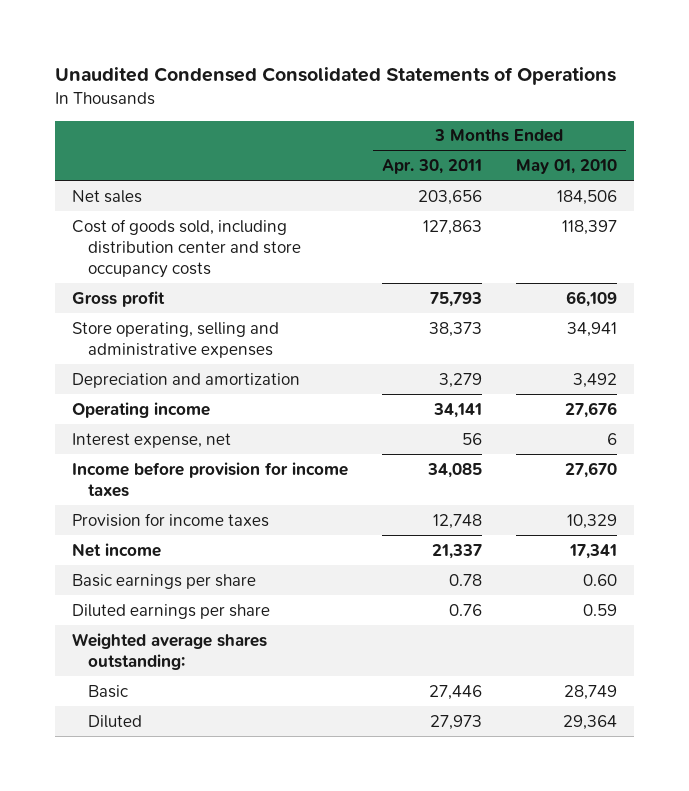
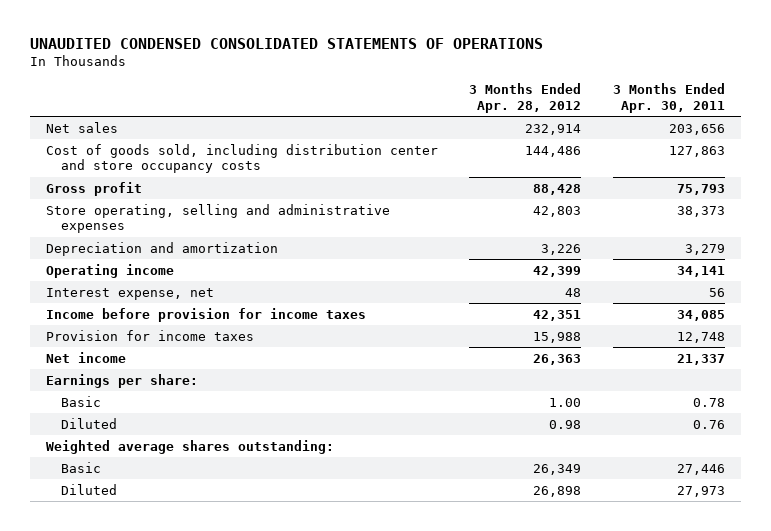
[54,66,616,85] Unaudited Condensed Consolidated Statements of Operations -> [29,38,543,50] UNAUDITED CONDENSED CONSOLIDATED STATEMENTS OF OPERATIONS
[516,159,618,175] May 01, 2010 -> none
none -> [469,83,582,113] 3 Months Ended Apr. 28, 2012
none -> [45,373,198,388] Earnings per share:
[71,573,256,589] Basic earnings per share -> [61,395,102,407] Basic
[71,603,270,619] Diluted earnings per share -> [61,417,118,429] Diluted

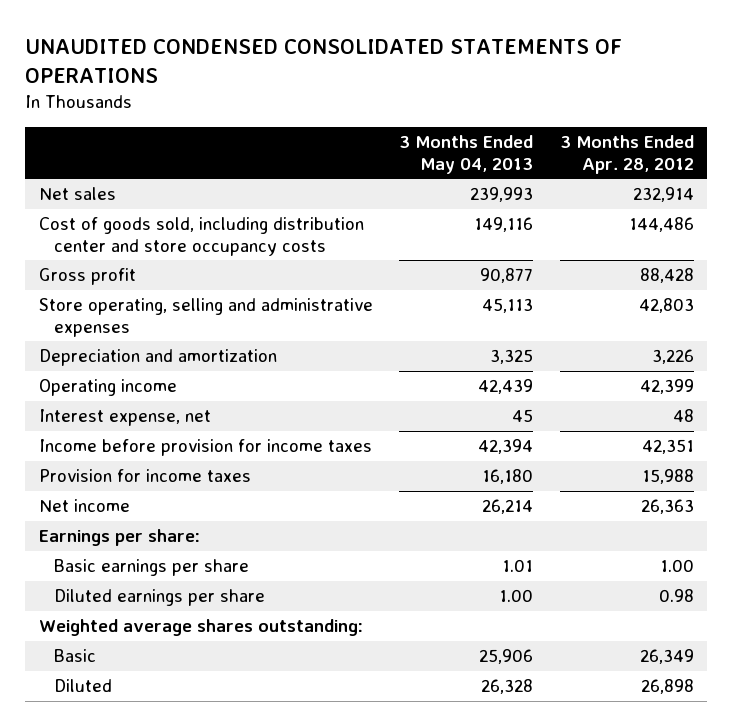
[612,83,725,113] 3 Months Ended Apr. 30, 2011 -> none
none -> [399,135,534,174] 3 Months Ended May 04, 2013
[61,395,102,407] Basic -> [54,559,250,577] Basic earnings per share
[61,417,118,429] Diluted -> [54,589,266,607] Diluted earnings per share

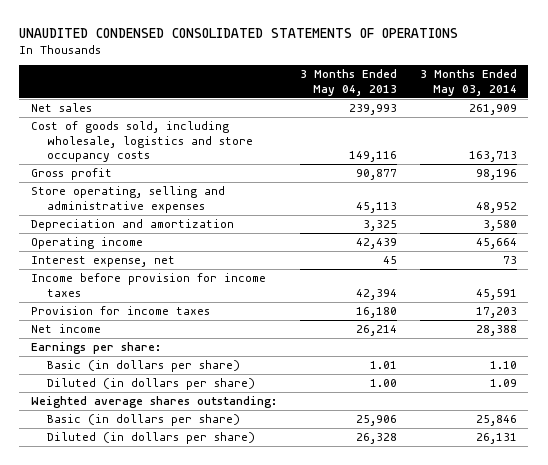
[560,135,695,174] 3 Months Ended Apr. 28, 2012 -> none
none -> [419,69,517,96] 3 Months Ended May 03, 2014
[38,217,364,256] Cost of goods sold, including distribution center and store occupancy costs -> [30,121,254,163] Cost of goods sold, including wholesale, logistics and store occupancy costs
[54,559,250,577] Basic earnings per share -> [47,360,241,373] Basic (in dollars per share)
[54,589,266,607] Diluted earnings per share -> [47,378,256,391] Diluted (in dollars per share)
[54,649,97,663] Basic -> [47,414,241,427] Basic (in dollars per share)
[54,679,113,693] Diluted -> [47,432,256,445] Diluted (in dollars per share)

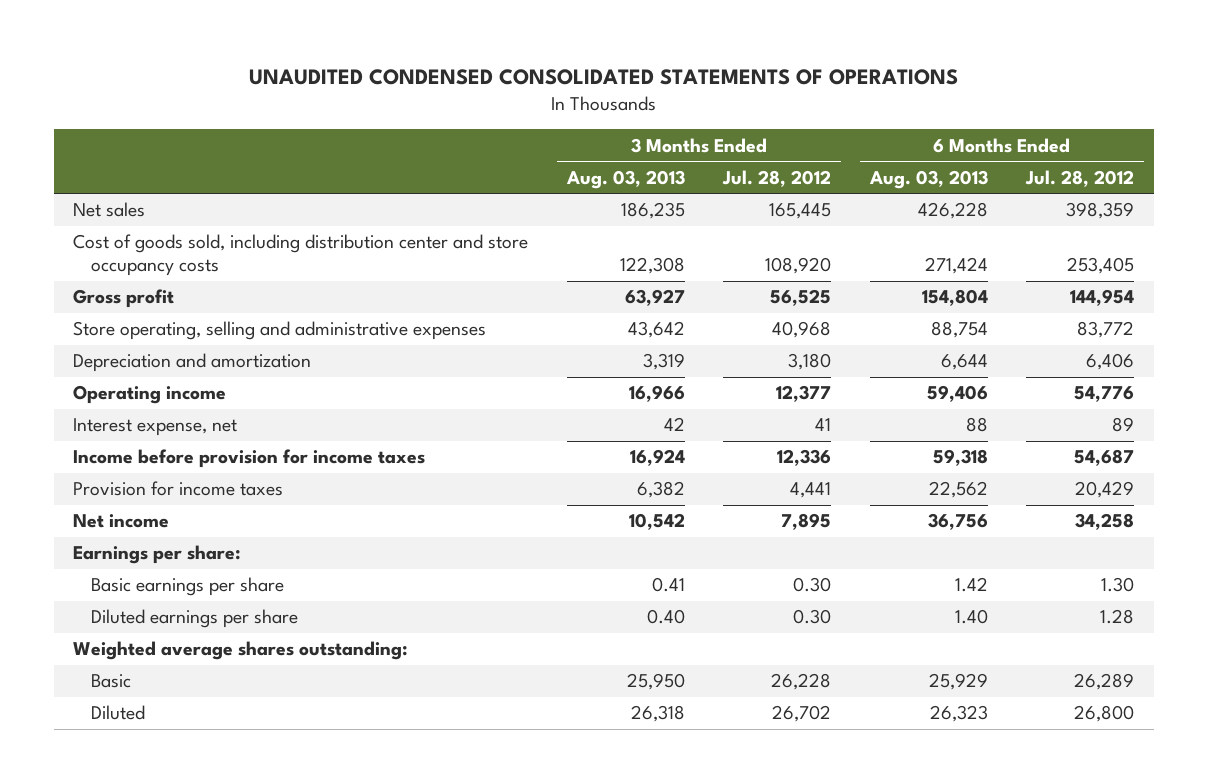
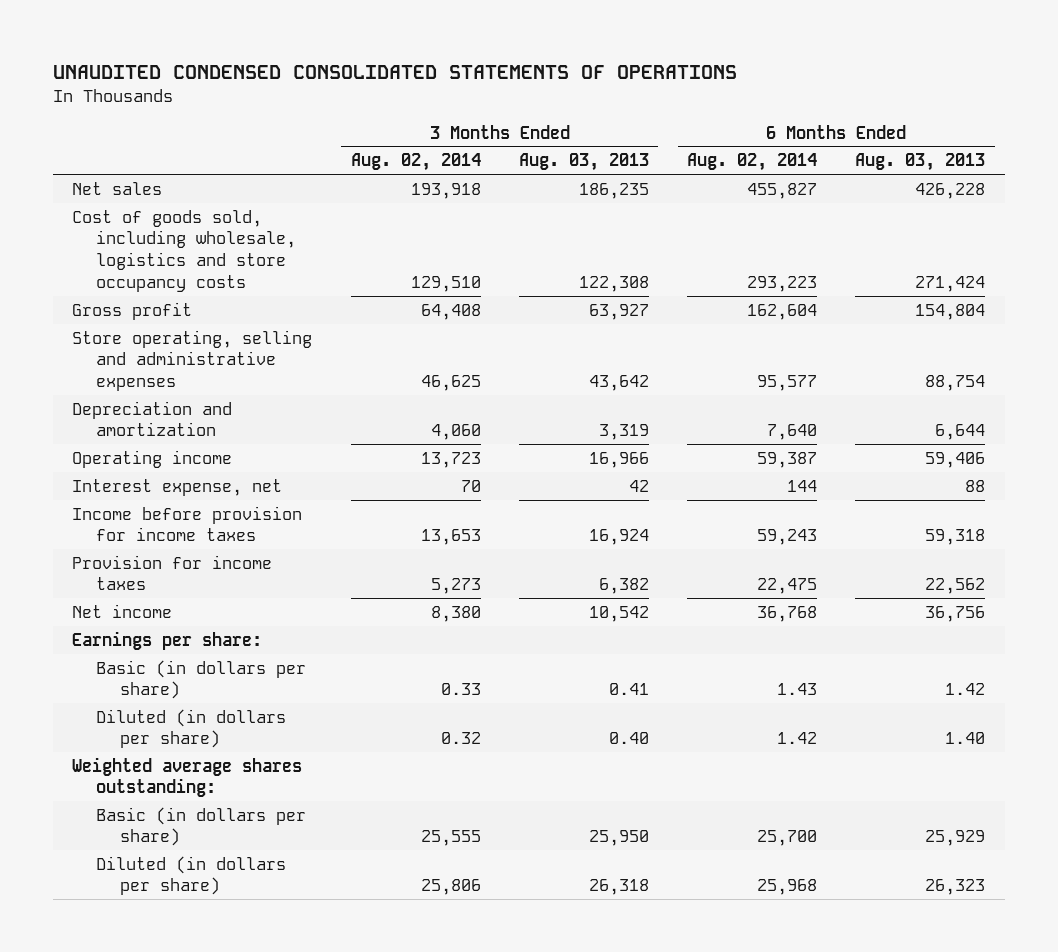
[722,169,832,187] Jul. 28, 2012 -> none
[1025,169,1135,187] Jul. 28, 2012 -> none
none -> [350,153,481,172] Aug. 02, 2014
none -> [687,153,818,172] Aug. 02, 2014
[73,234,529,277] Cost of goods sold, including distribution center and store occupancy costs -> [72,209,297,292] Cost of goods sold, including wholesale, logistics and store occupancy costs
[91,577,285,597] Basic earnings per share -> [96,659,307,700] Basic (in dollars per share)
[91,609,299,629] Diluted earnings per share -> [96,708,287,749] Diluted (in dollars per share)
[91,674,132,689] Basic -> [96,806,307,847] Basic (in dollars per share)
[91,705,146,721] Diluted -> [96,855,287,896] Diluted (in dollars per share)

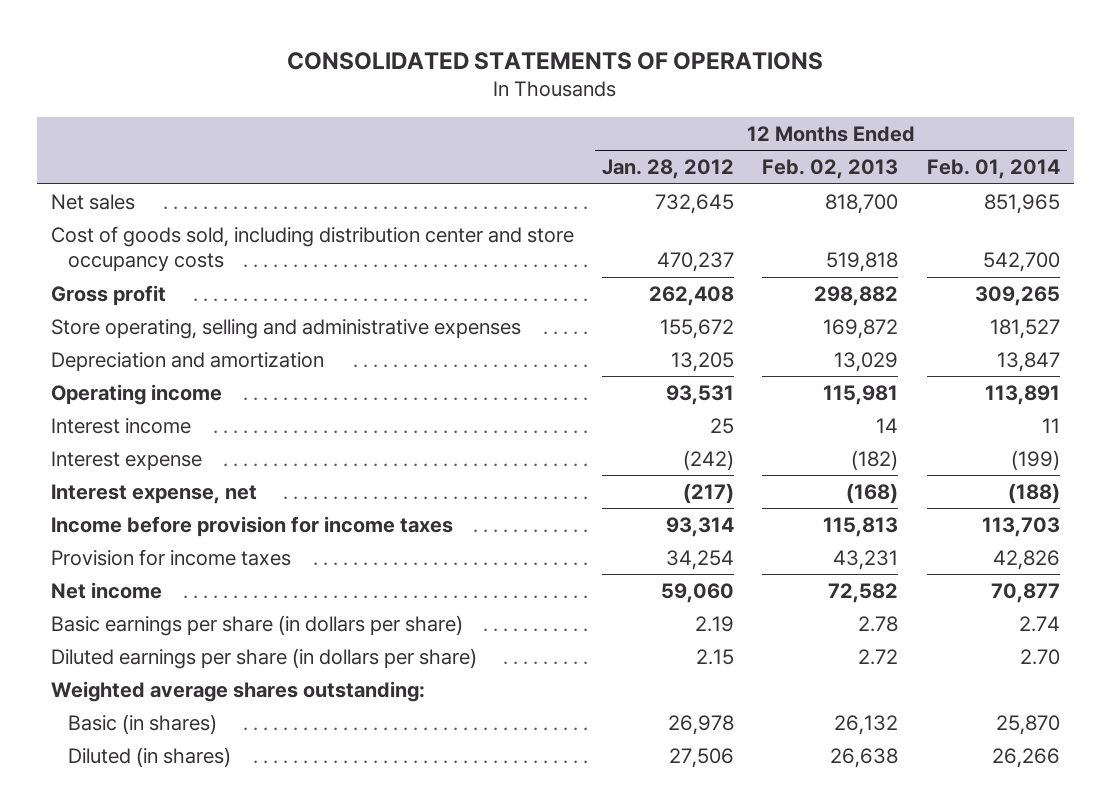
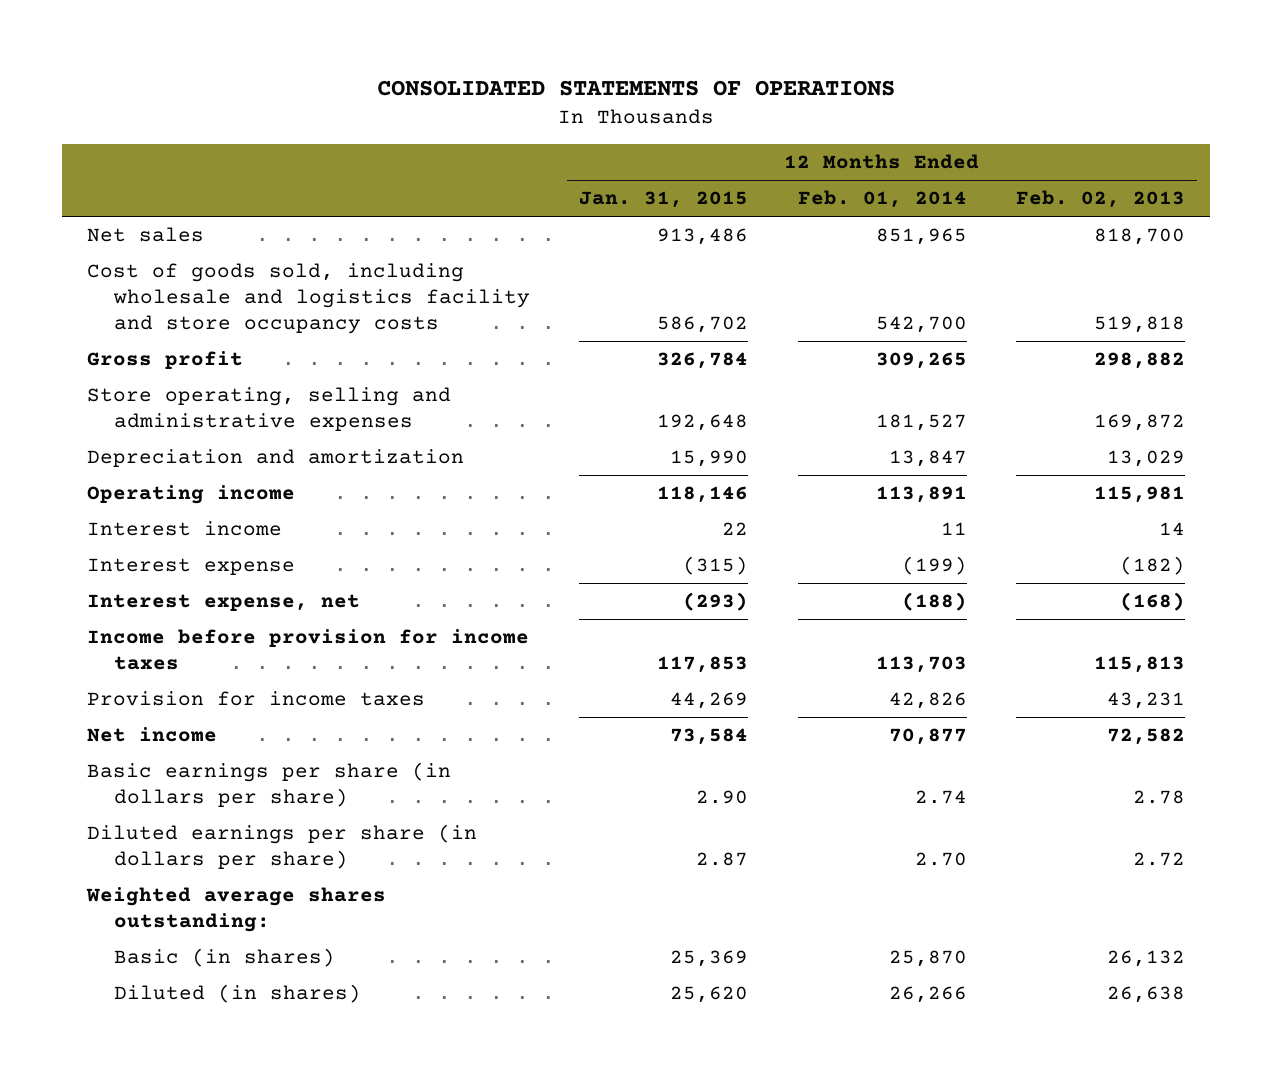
[602,159,735,180] Jan. 28, 2012 -> none
none -> [579,191,749,209] Jan. 31, 2015
[50,225,574,273] Cost of goods sold, including distribution center and store occupancy costs -> [86,263,530,335] Cost of goods sold, including wholesale and logistics facility and store occupancy costs

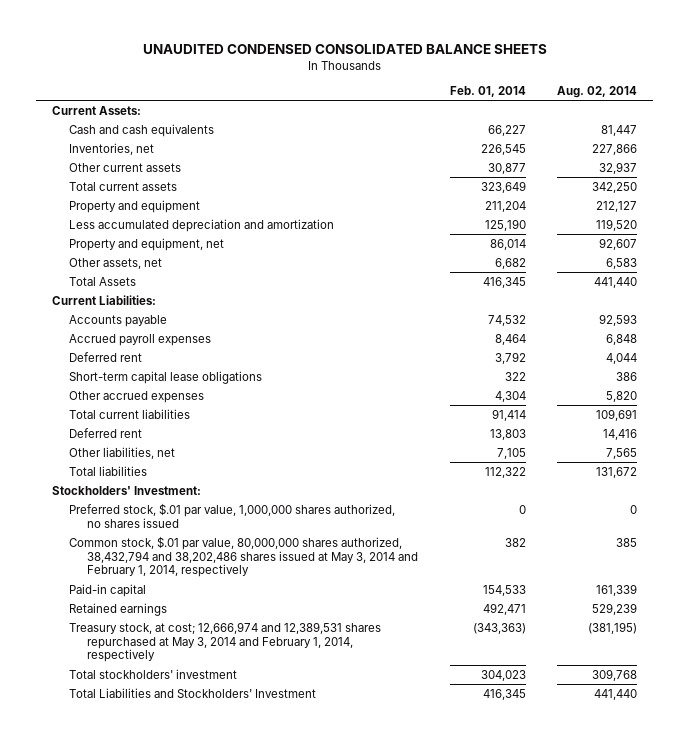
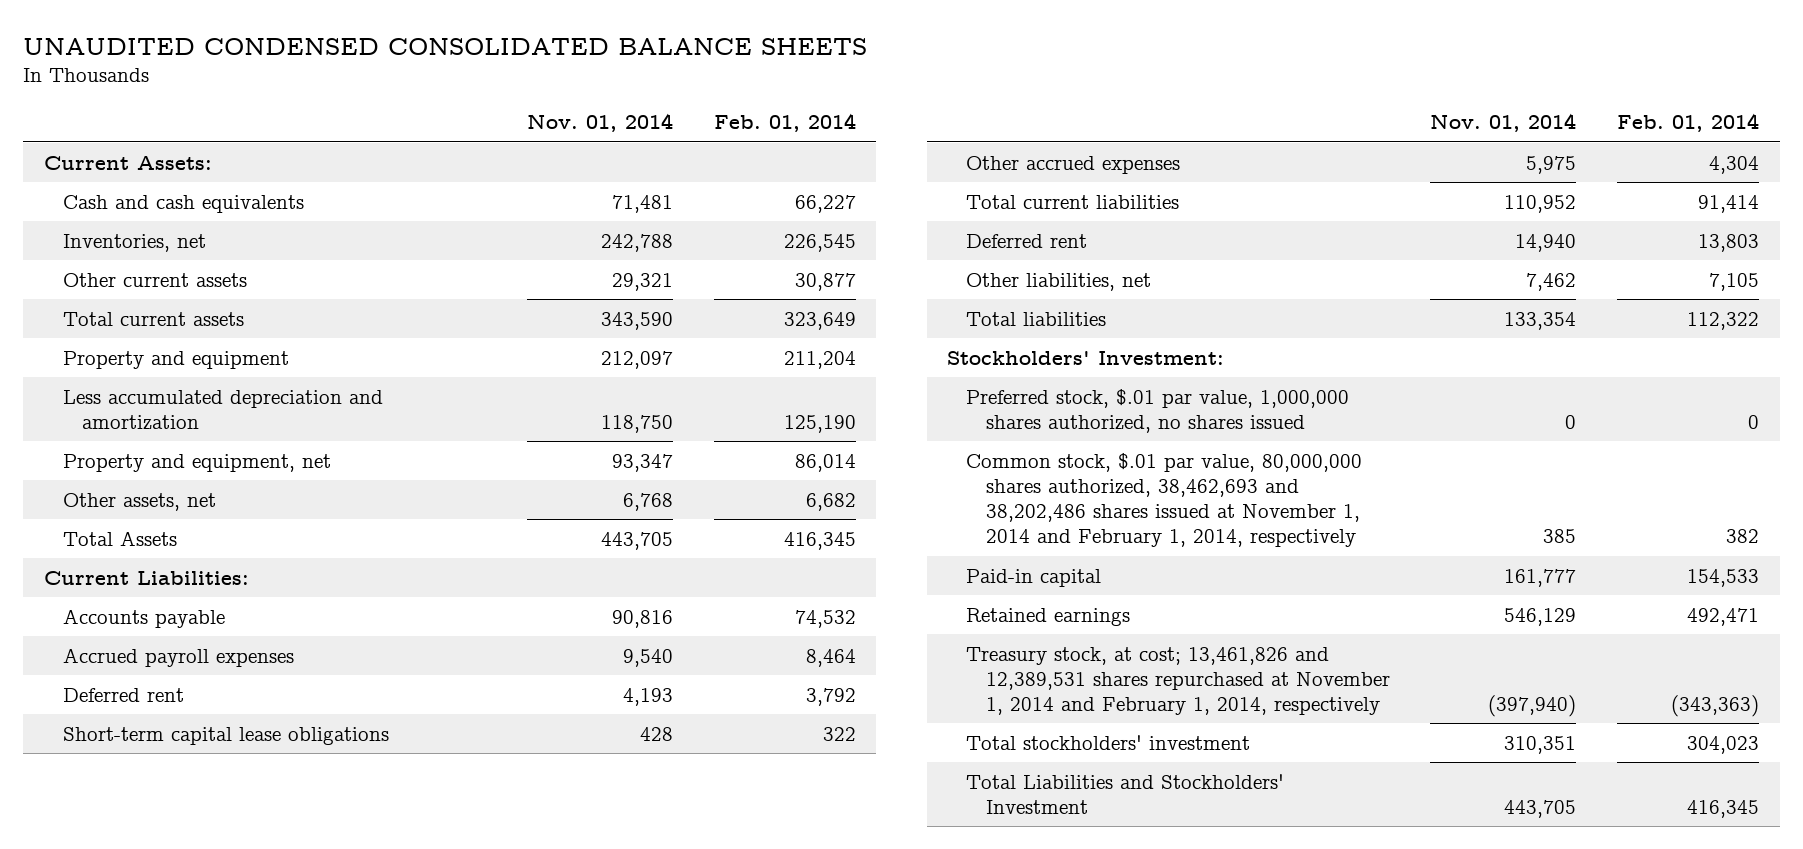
[557,86,638,99] Aug. 02, 2014 -> none
none -> [526,113,673,133] Nov. 01, 2014
[69,535,418,578] Common stock, $.01 par value, 80,000,000 shares authorized, 38,432,794 and 38,202,486 shares issued at May 3, 2014 and February 1, 2014, respectively -> [966,452,1363,547] Common stock, $.01 par value, 80,000,000 shares authorized, 38,462,693 and 38,202,486 shares issued at November 1, 2014 and February 1, 2014, respectively
[69,621,382,663] Treasury stock, at cost; 12,666,974 and 12,389,531 shares repurchased at May 3, 2014 and February 1, 2014, respectively -> [966,646,1390,715] Treasury stock, at cost; 13,461,826 and 12,389,531 shares repurchased at November 1, 2014 and February 1, 2014, respectively

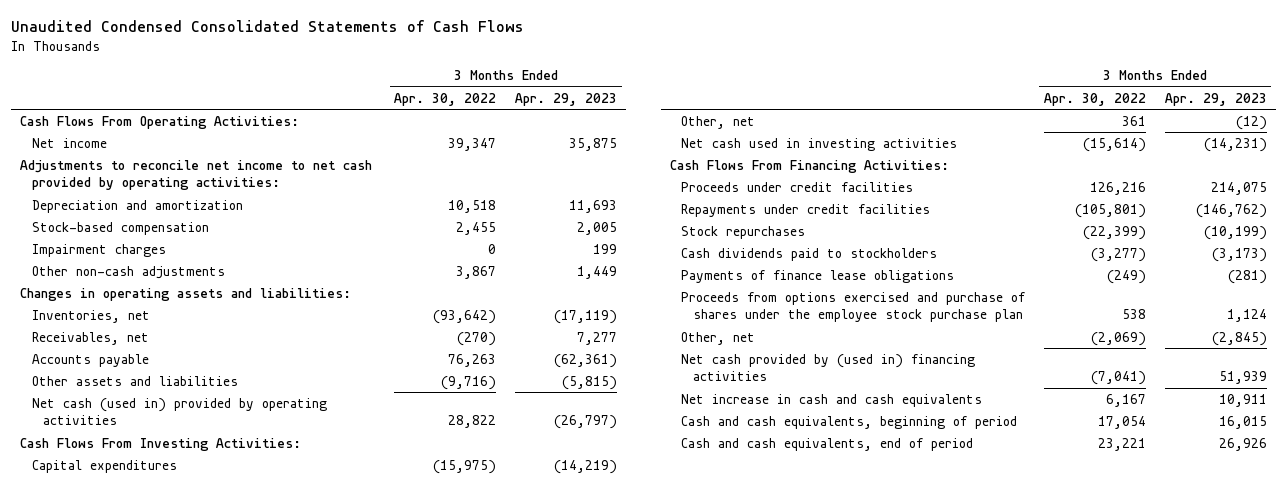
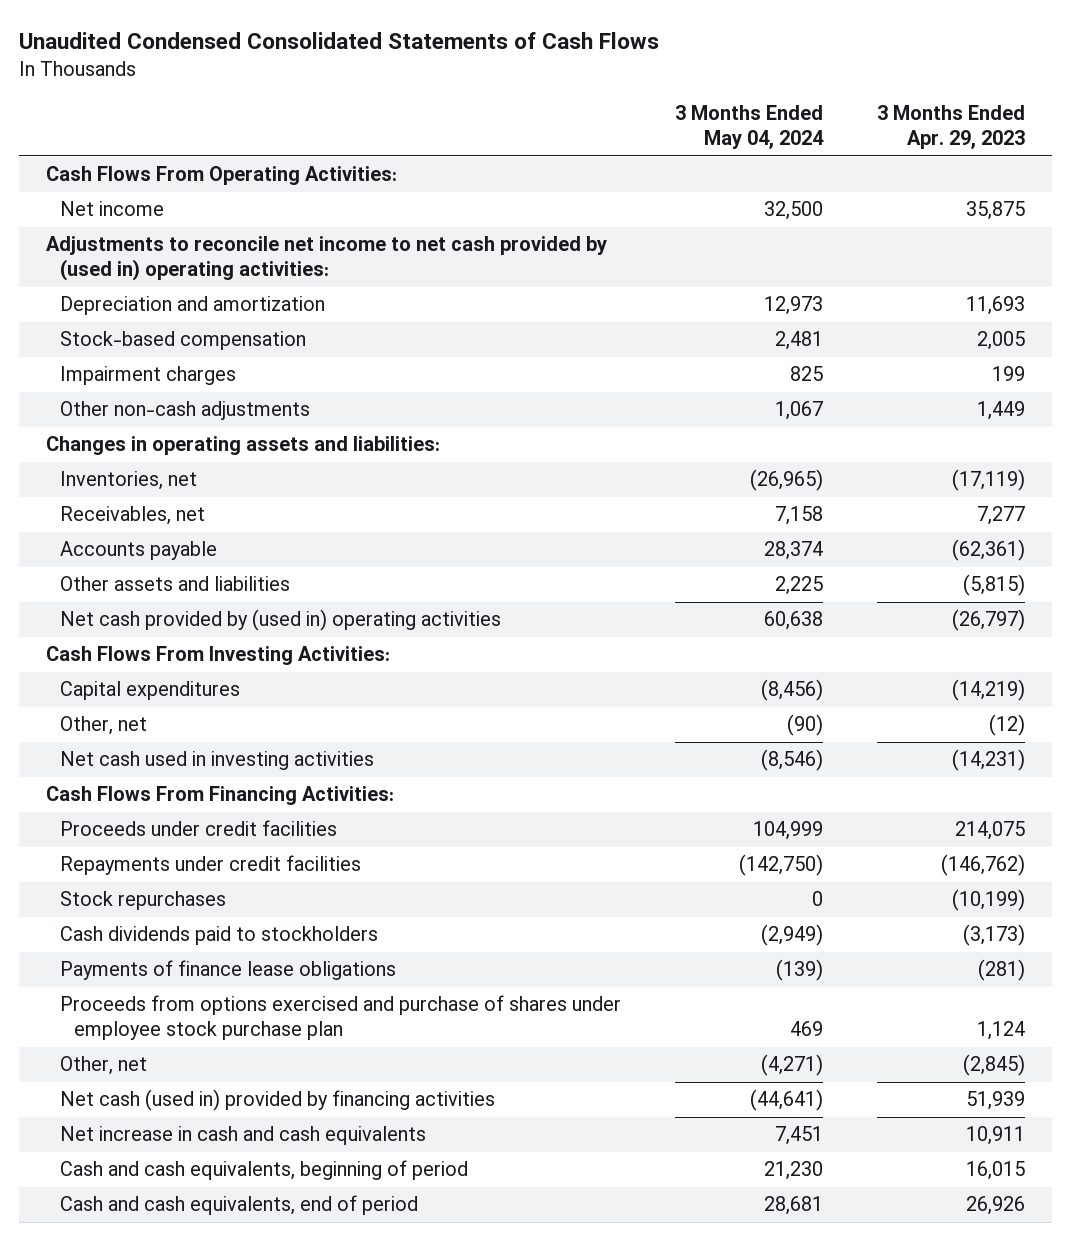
[394,92,497,106] Apr. 30, 2022 -> none
none -> [675,105,825,150] 3 Months Ended May 04, 2024
[20,159,373,191] Adjustments to reconcile net income to net cash provided by operating activities: -> [45,236,607,282] Adjustments to reconcile net income to net cash provided by (used in) operating activities:
[31,397,327,426] Net cash (used in) provided by operating activities -> [60,609,502,632] Net cash provided by (used in) operating activities
[681,291,1026,323] Proceeds from options exercised and purchase of shares under the employee stock purchase plan -> [60,995,622,1041] Proceeds from options exercised and purchase of shares under employee stock purchase plan
[681,353,976,382] Net cash provided by (used in) financing activities -> [60,1089,496,1112] Net cash (used in) provided by financing activities

